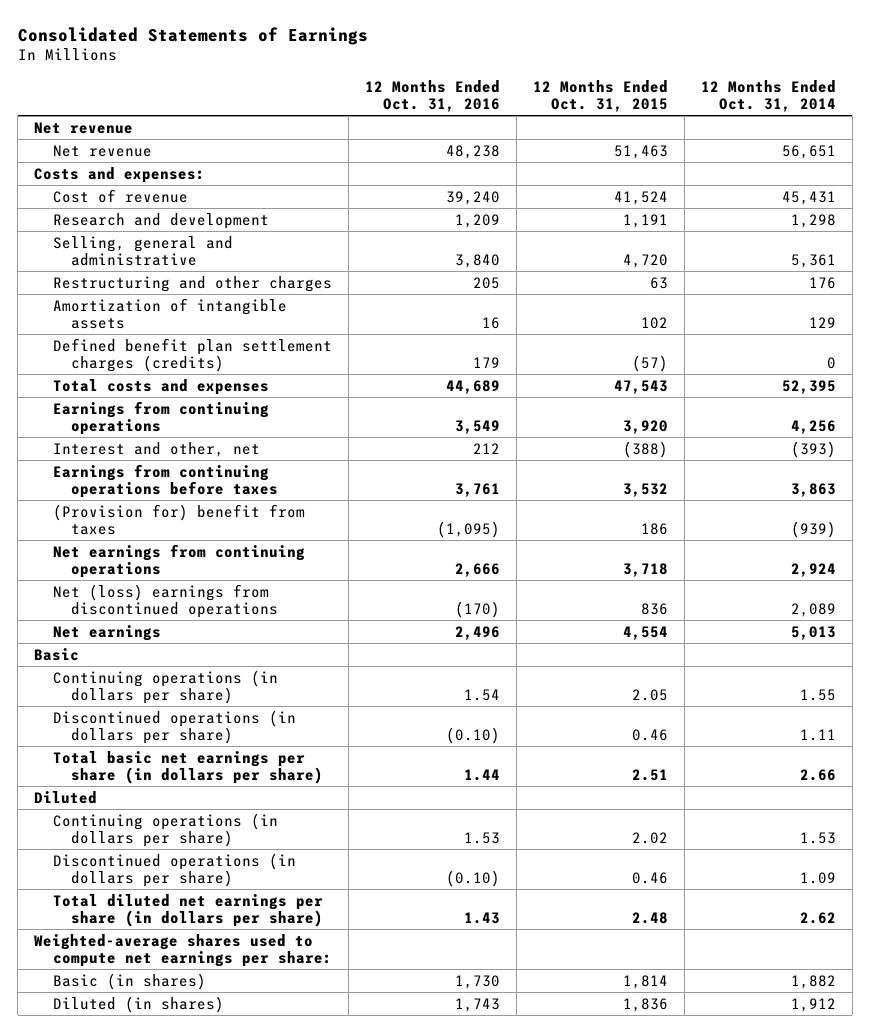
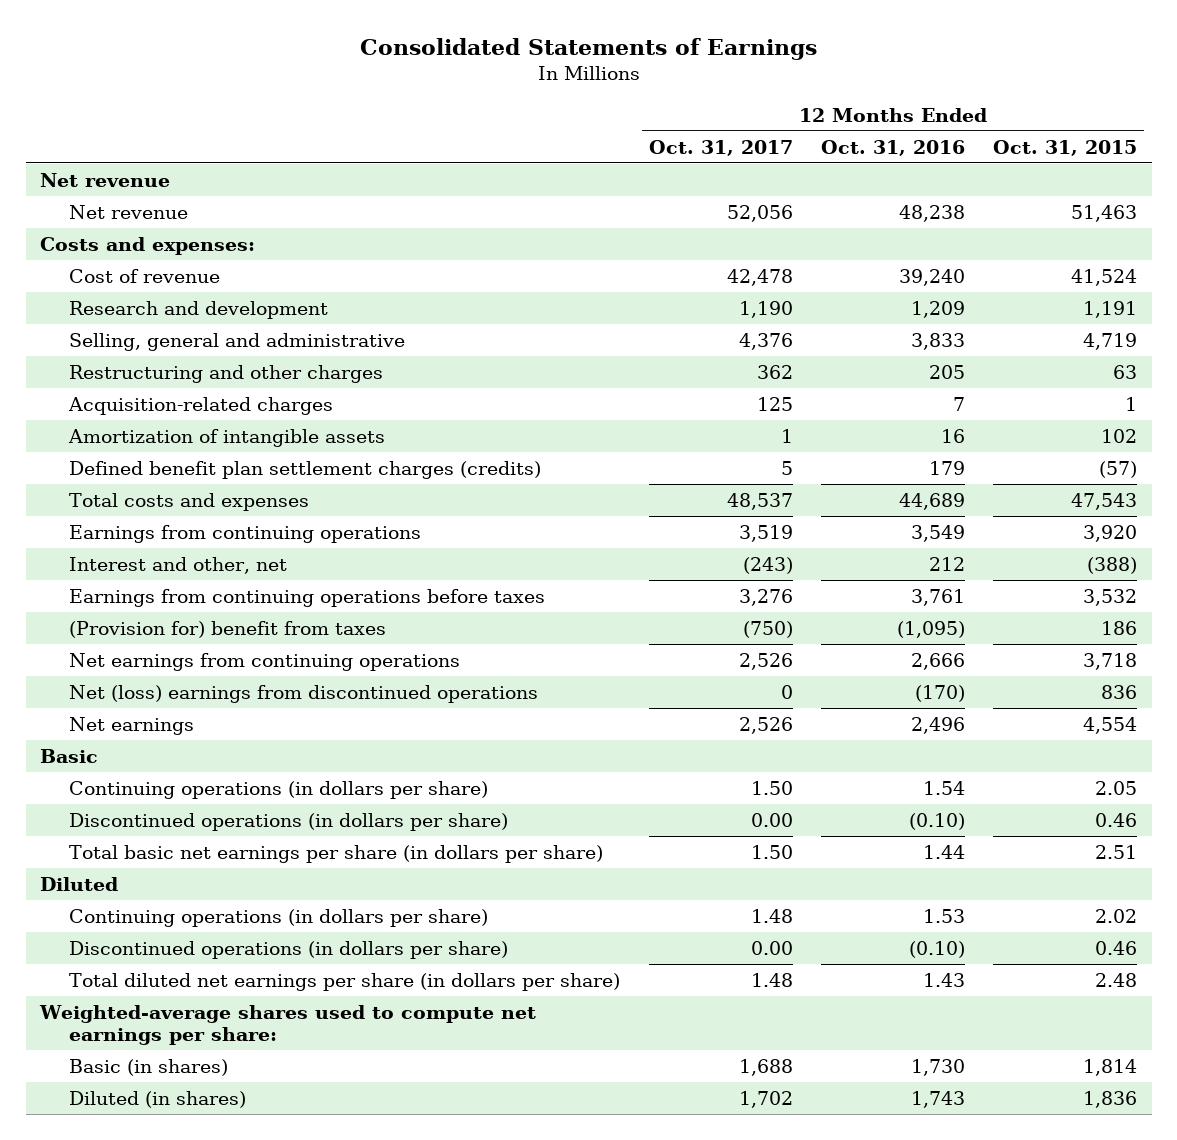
[700,79,836,112] 12 Months Ended Oct. 31, 2014 -> none
none -> [648,139,793,156] Oct. 31, 2017
[454,253,500,268] 3,840 -> [910,332,965,350] 3,833
[622,253,668,268] 4,720 -> [1083,332,1138,350] 4,719
none -> [68,396,334,415] Acquisition-related charges

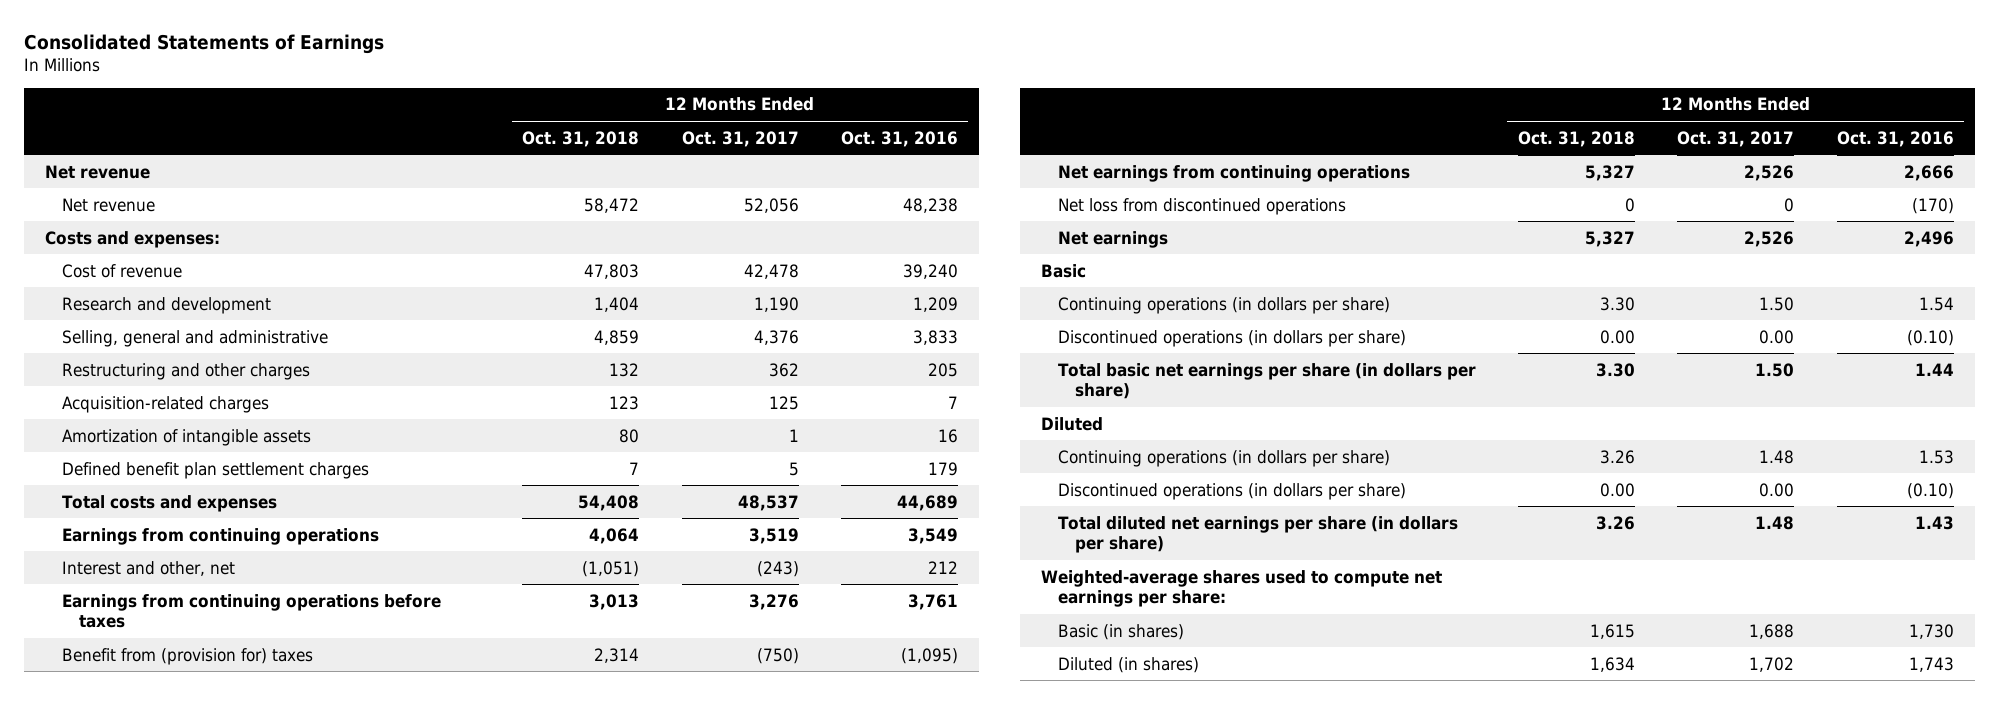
[993,139,1138,156] Oct. 31, 2015 -> none
none -> [522,130,640,147] Oct. 31, 2018
[69,460,542,479] Defined benefit plan settlement charges (credits) -> [61,461,369,479] Defined benefit plan settlement charges
[69,620,387,638] (Provision for) benefit from taxes -> [61,647,313,665] Benefit from (provision for) taxes
[69,684,539,703] Net (loss) earnings from discontinued operations -> [1057,197,1346,215] Net loss from discontinued operations

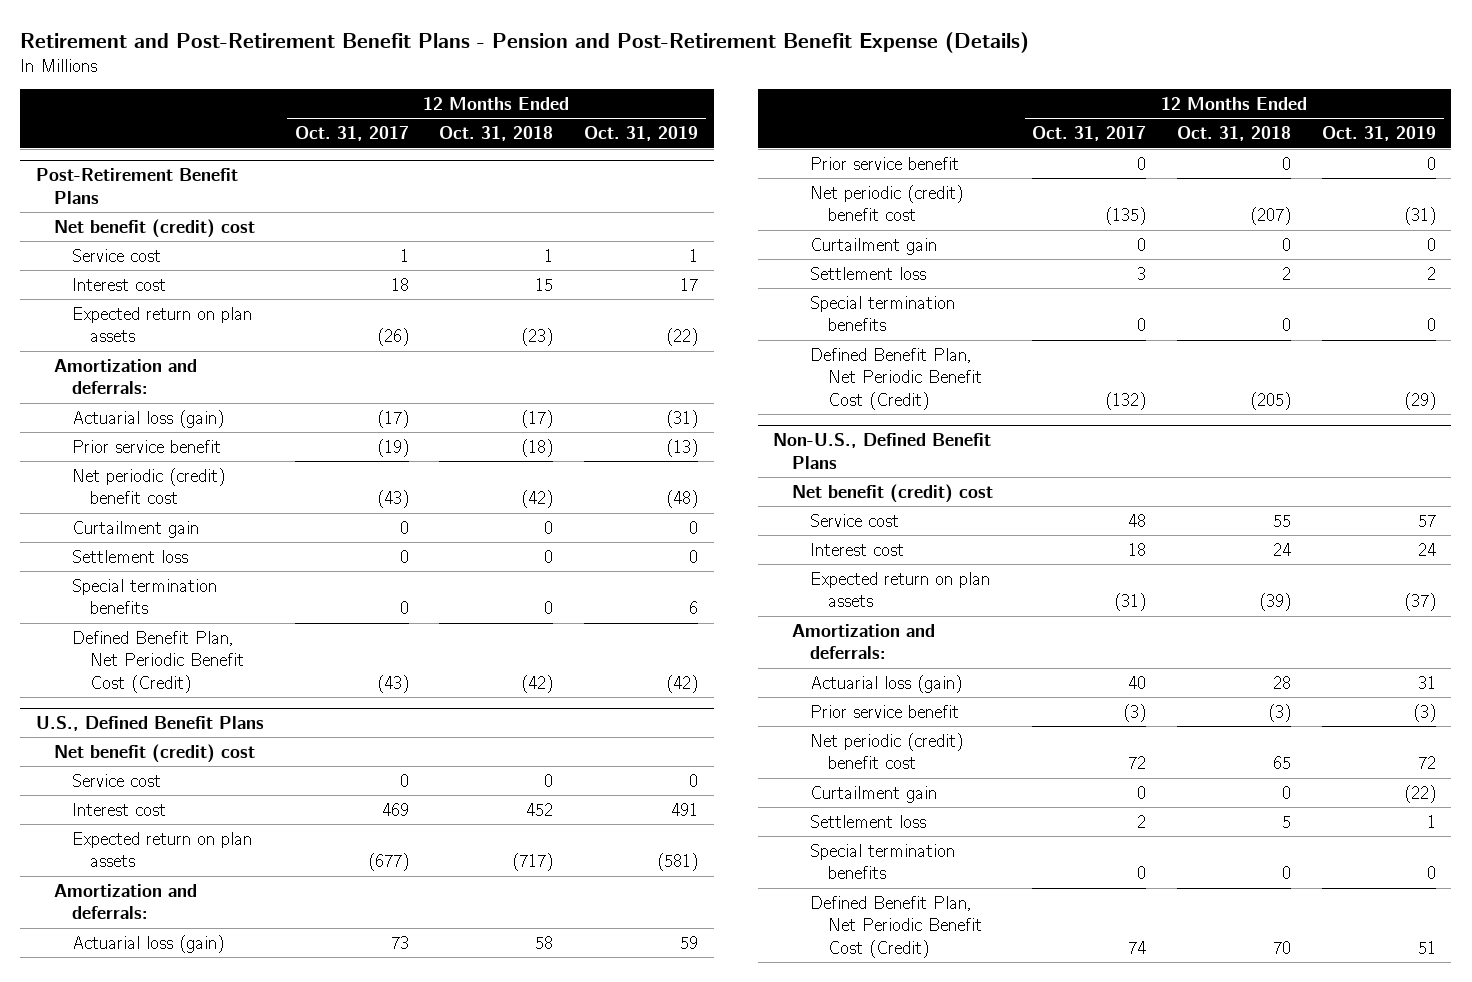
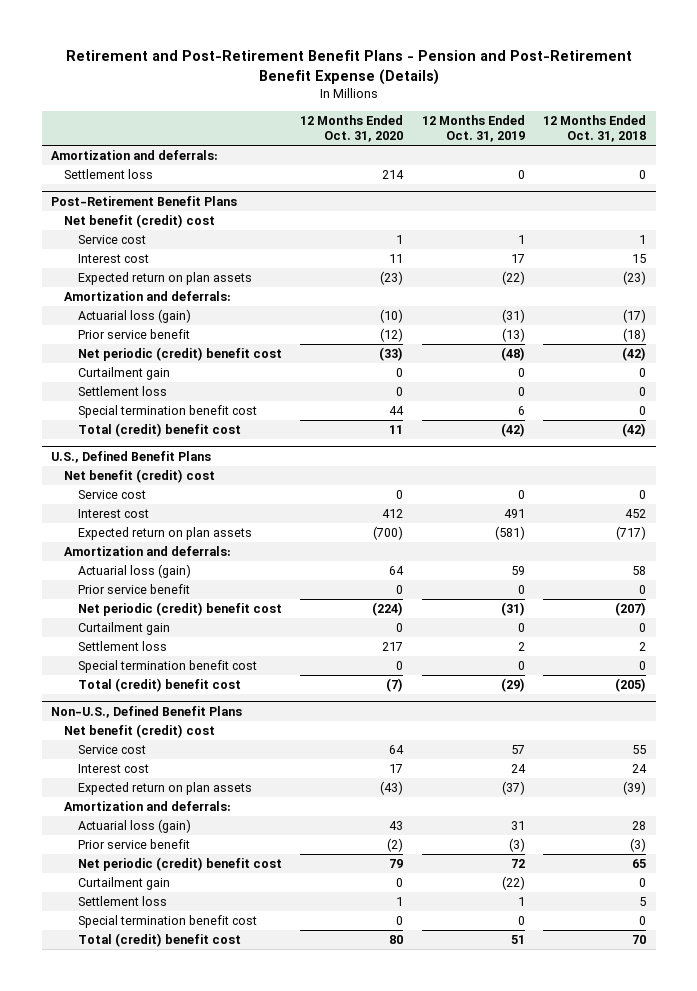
[294,126,409,142] Oct. 31, 2017 -> none
none -> [300,114,404,143] 12 Months Ended Oct. 31, 2020
none -> [50,150,218,161] Amortization and deferrals:
none -> [64,169,154,180] Settlement loss
[72,578,218,615] Special termination benefits -> [77,405,257,419] Special termination benefit cost
[72,630,245,693] Defined Benefit Plan, Net Periodic Benefit Cost (Credit) -> [77,423,241,438] Total (credit) benefit cost
[809,295,955,332] Special termination benefits -> [77,660,257,674] Special termination benefit cost
[809,347,982,410] Defined Benefit Plan, Net Periodic Benefit Cost (Credit) -> [77,678,241,693] Total (credit) benefit cost
[809,843,955,880] Special termination benefits -> [77,915,257,929] Special termination benefit cost
[809,895,982,958] Defined Benefit Plan, Net Periodic Benefit Cost (Credit) -> [77,933,241,948] Total (credit) benefit cost

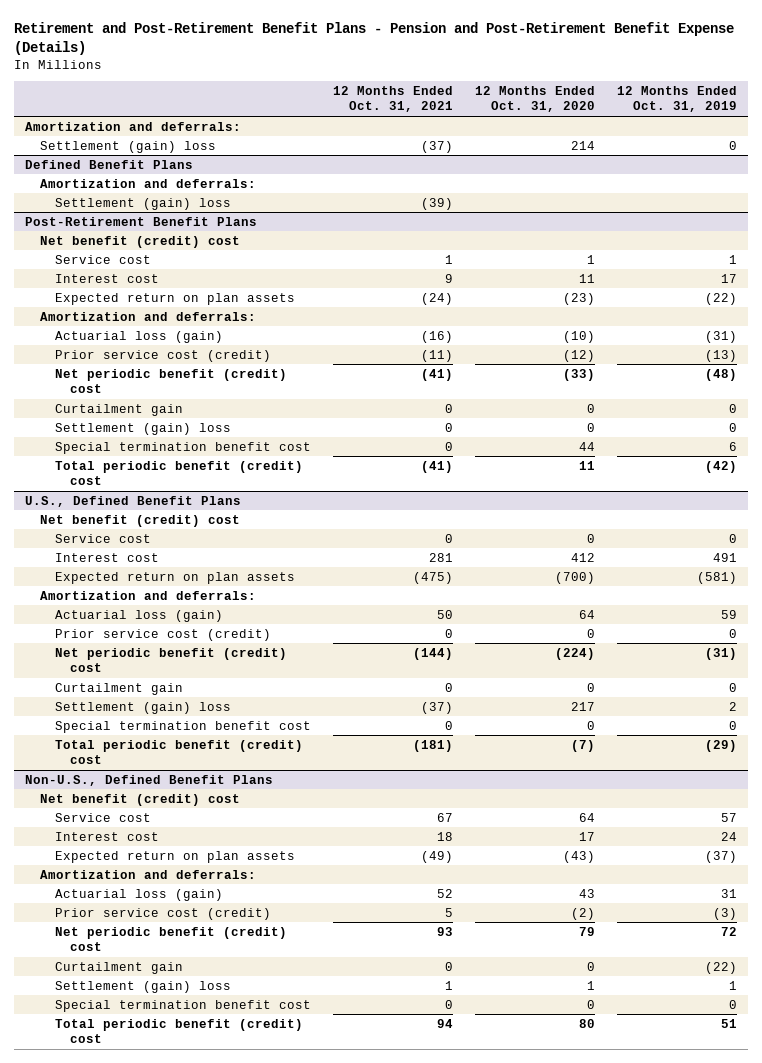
[543,114,647,143] 12 Months Ended Oct. 31, 2018 -> none
none -> [332,85,453,113] 12 Months Ended Oct. 31, 2021
[64,169,154,180] Settlement loss -> [40,140,217,153] Settlement (gain) loss
none -> [25,159,194,169] Defined Benefit Plans
none -> [40,178,257,188] Amortization and deferrals:
none -> [55,197,232,210] Settlement (gain) loss
[77,329,190,340] Prior service benefit -> [55,349,272,362] Prior service cost (credit)
[77,347,282,362] Net periodic (credit) benefit cost -> [55,368,288,394] Net periodic benefit (credit) cost
[77,386,167,397] Settlement loss -> [55,422,232,435] Settlement (gain) loss
[77,423,241,438] Total (credit) benefit cost -> [55,460,304,486] Total periodic benefit (credit) cost
[77,584,190,595] Prior service benefit -> [55,628,272,641] Prior service cost (credit)
[77,602,282,617] Net periodic (credit) benefit cost -> [55,647,288,673] Net periodic benefit (credit) cost
[77,641,167,652] Settlement loss -> [55,701,232,714] Settlement (gain) loss
[77,678,241,693] Total (credit) benefit cost -> [55,739,304,765] Total periodic benefit (credit) cost
[77,839,190,850] Prior service benefit -> [55,907,272,920] Prior service cost (credit)
[77,857,282,872] Net periodic (credit) benefit cost -> [55,926,288,952] Net periodic benefit (credit) cost
[77,896,167,907] Settlement loss -> [55,980,232,993] Settlement (gain) loss
[77,933,241,948] Total (credit) benefit cost -> [55,1018,304,1044] Total periodic benefit (credit) cost

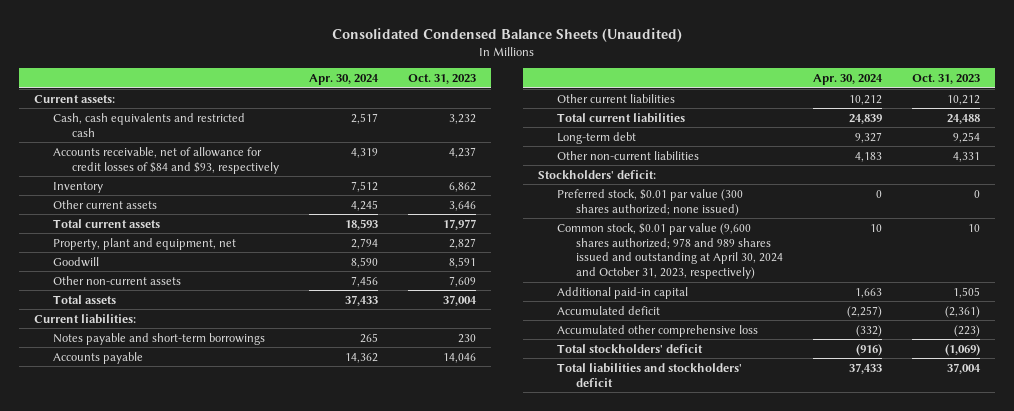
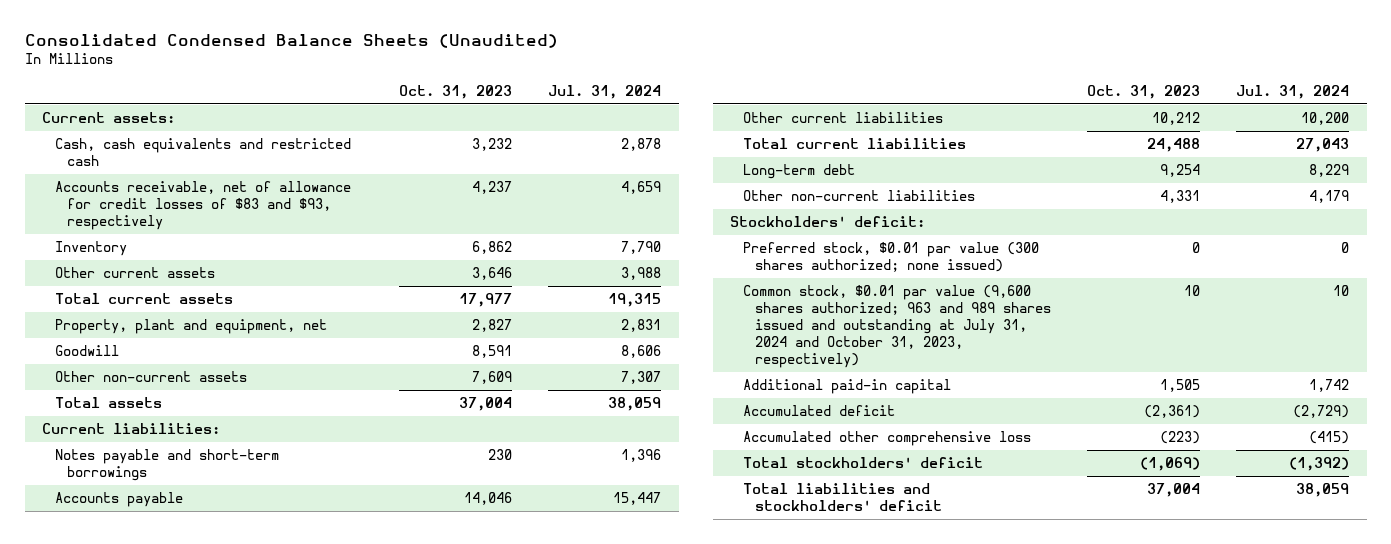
[308,74,379,86] Apr. 30, 2024 -> none
none -> [547,84,661,99] Jul. 31, 2024
[52,146,279,174] Accounts receivable, net of allowance for credit losses of $84 and $93, respectively -> [54,181,351,231] Accounts receivable, net of allowance for credit losses of $83 and $93, respectively
[556,222,783,280] Common stock, $0.01 par value (9,600 shares authorized; 978 and 989 shares issued and outstanding at April 30, 2024 and October 31, 2023, respectively) -> [742,285,1052,368] Common stock, $0.01 par value (9,600 shares authorized; 963 and 989 shares issued and outstanding at July 31, 2024 and October 31, 2023, respectively)

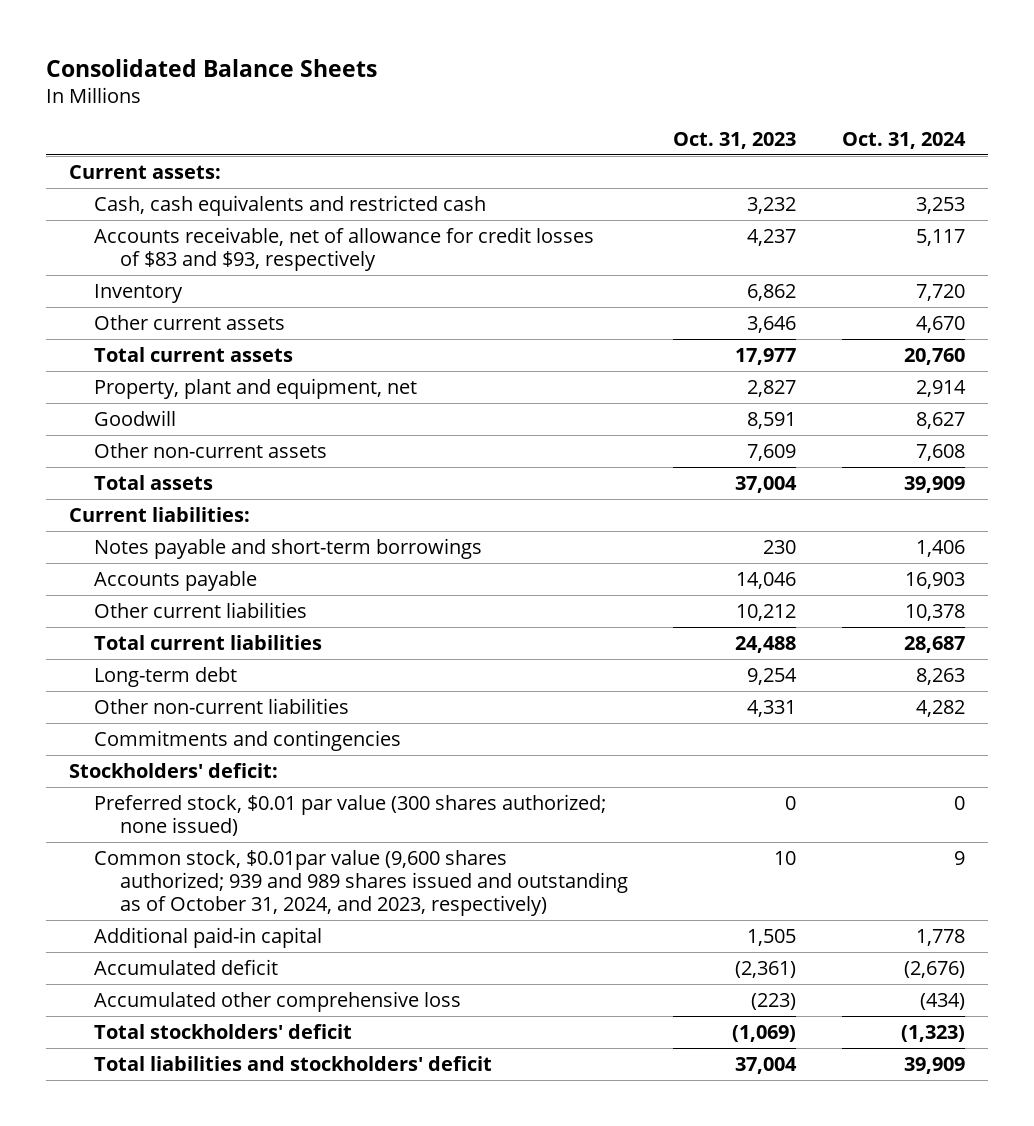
[24,33,558,48] Consolidated Condensed Balance Sheets (Unaudited) -> [45,58,377,77] Consolidated Balance Sheets
[547,84,661,99] Jul. 31, 2024 -> none
none -> [842,132,967,150] Oct. 31, 2024
none -> [94,729,402,751] Commitments and contingencies
[742,285,1052,368] Common stock, $0.01 par value (9,600 shares authorized; 963 and 989 shares issued and outstanding at July 31, 2024 and October 31, 2023, respectively) -> [94,849,628,916] Common stock, $0.01par value (9,600 shares authorized; 939 and 989 shares issued and outstanding as of October 31, 2024, and 2023, respectively)

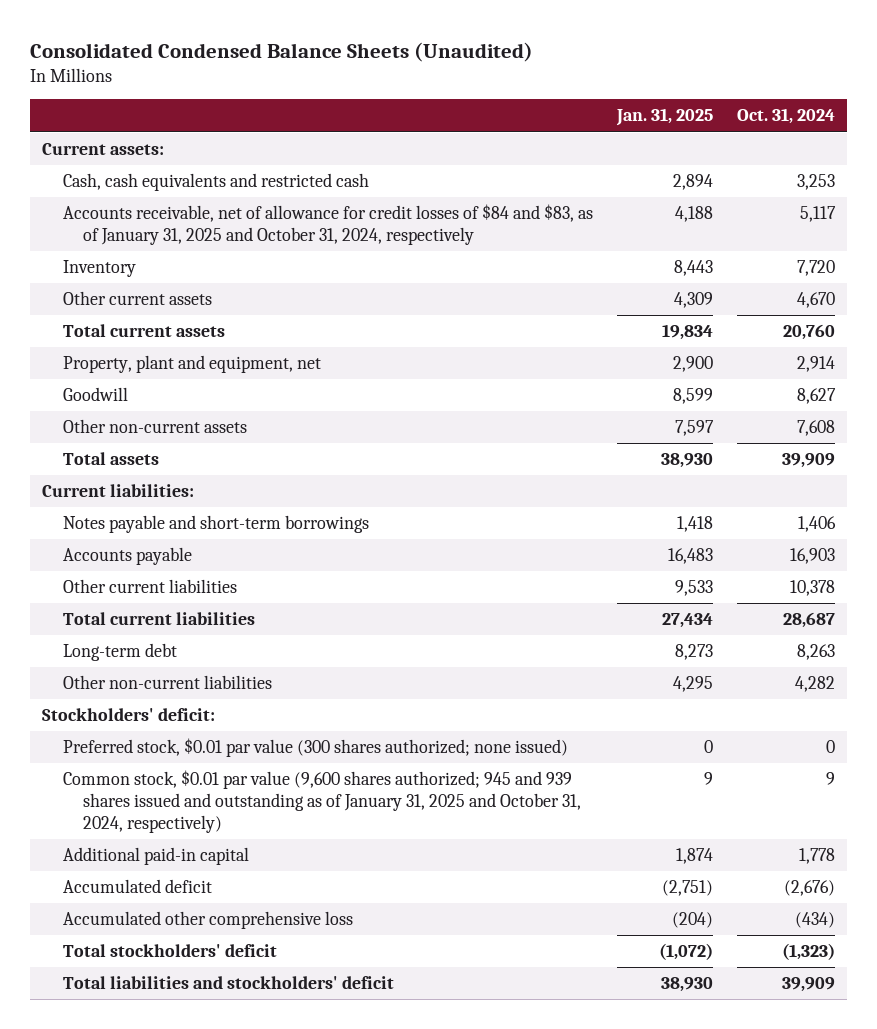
[45,58,377,77] Consolidated Balance Sheets -> [30,41,534,62] Consolidated Condensed Balance Sheets (Unaudited)
[673,132,797,150] Oct. 31, 2023 -> none
none -> [615,108,713,127] Jan. 31, 2025
[94,226,595,271] Accounts receivable, net of allowance for credit losses of $83 and $93, respectively -> [62,204,593,246] Accounts receivable, net of allowance for credit losses of $84 and $83, as of January 31, 2025 and October 31, 2024, respectively
[94,729,402,751] Commitments and contingencies -> none
[94,849,628,916] Common stock, $0.01par value (9,600 shares authorized; 939 and 989 shares issued and outstanding as of October 31, 2024, and 2023, respectively) -> [62,770,582,834] Common stock, $0.01 par value (9,600 shares authorized; 945 and 939 shares issued and outstanding as of January 31, 2025 and October 31, 2024, respectively)

